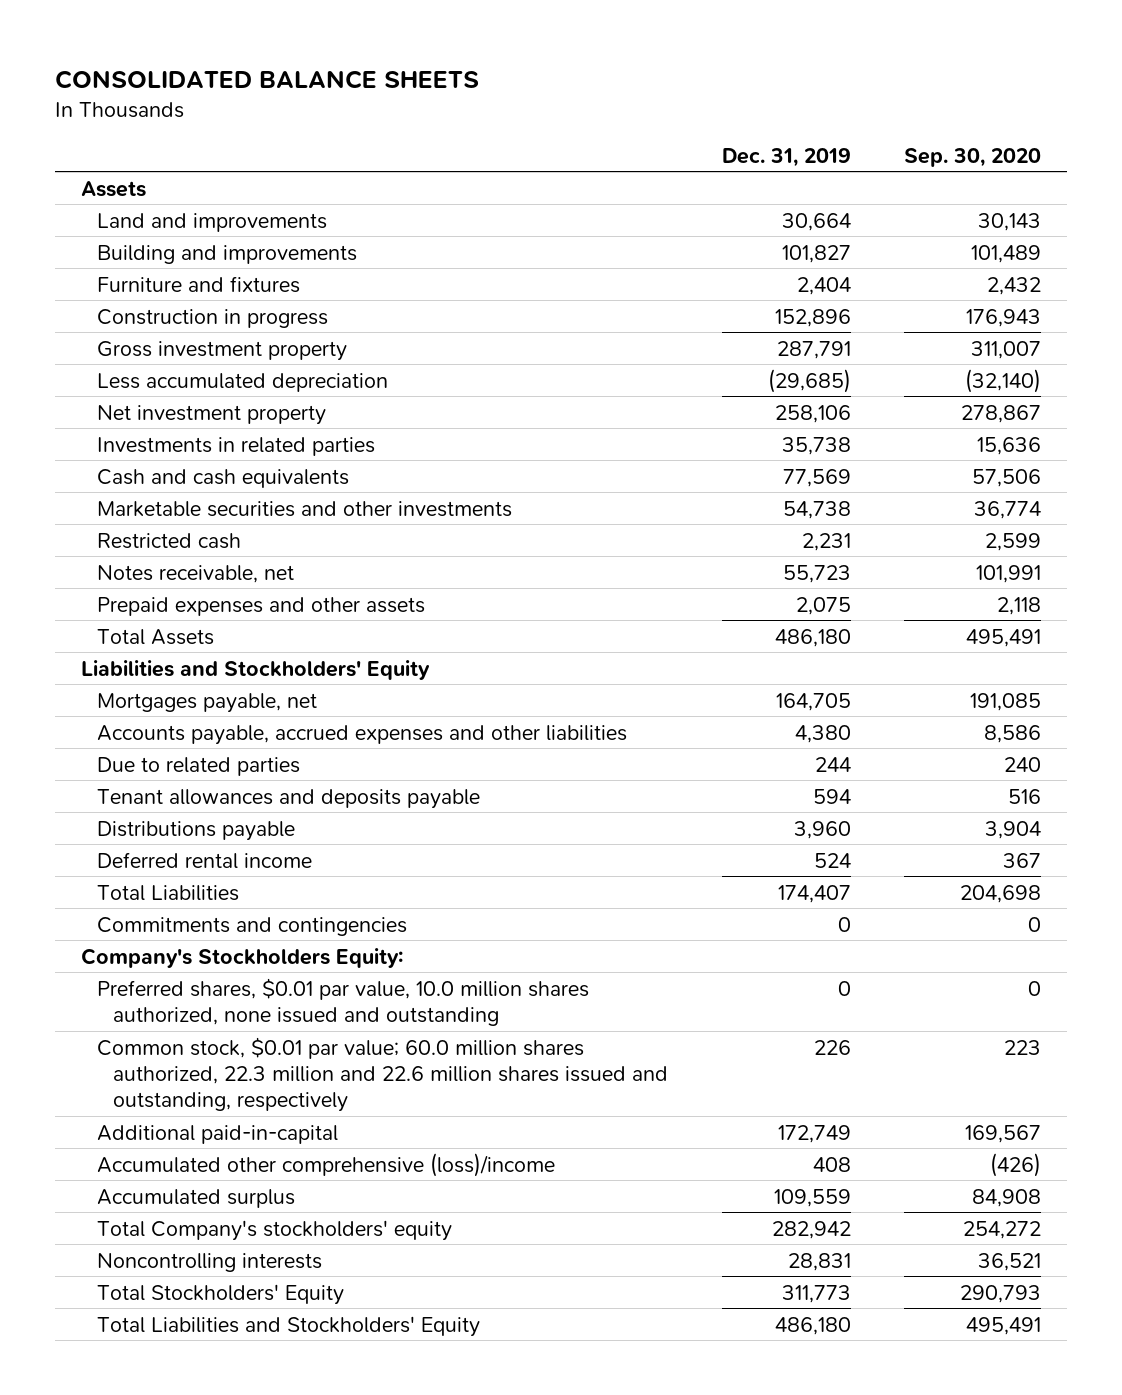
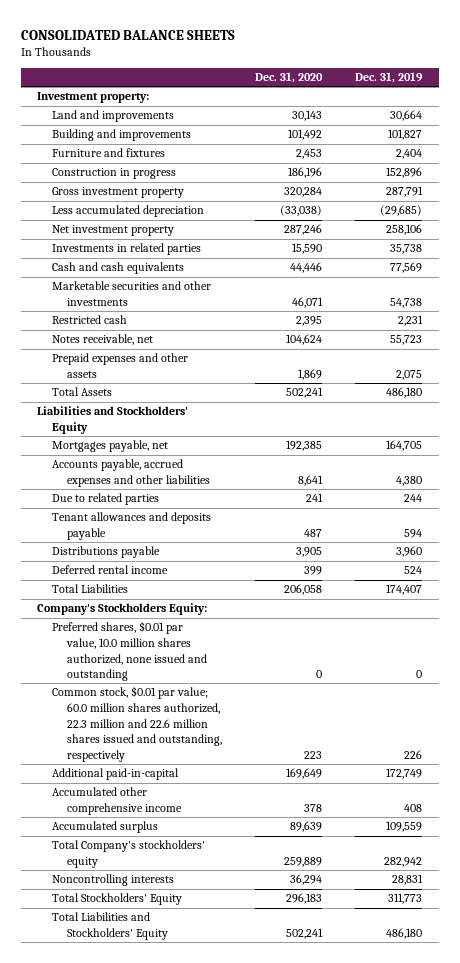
[903,147,1041,167] Sep. 30, 2020 -> none
none -> [255,72,324,84] Dec. 31, 2020
[81,180,147,197] Assets -> none
none -> [37,92,150,104] Investment property:
[97,916,408,936] Commitments and contingencies -> none
[97,1152,556,1177] Accumulated other comprehensive (loss)/income -> [52,787,182,815] Accumulated other comprehensive income

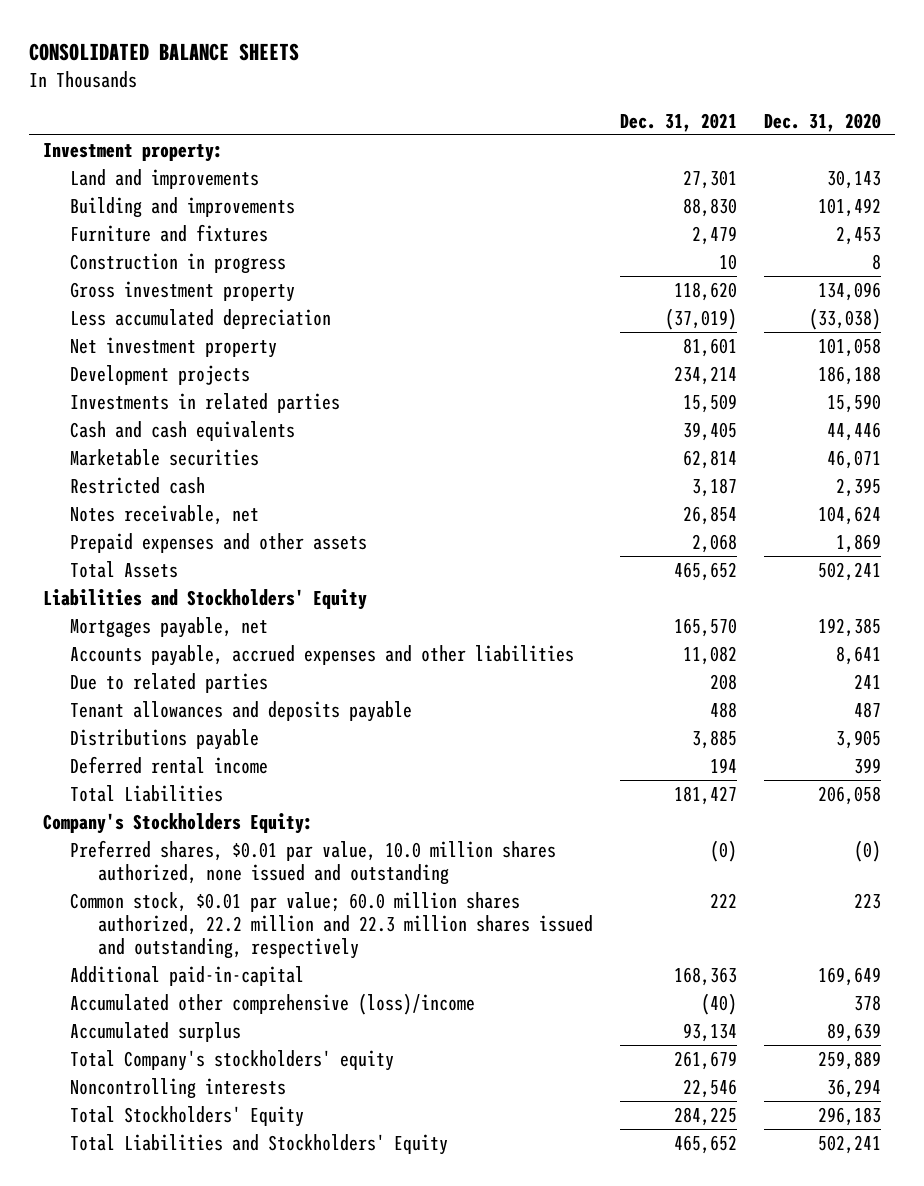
[355,72,424,84] Dec. 31, 2019 -> none
none -> [620,112,738,132] Dec. 31, 2021
[288,167,323,179] 186,196 -> [872,253,882,270] 8
[284,187,323,198] 320,284 -> [818,281,882,301] 134,096
[284,224,323,236] 287,246 -> [818,337,882,357] 101,058
none -> [70,364,251,385] Development projects
[52,281,212,306] Marketable securities and other investments -> [70,448,260,466] Marketable securities
[316,670,323,679] 0 -> [854,839,882,862] (0)
[52,686,222,762] Common stock, $0.01 par value; 60.0 million shares authorized, 22.3 million and 22.6 million shares issued and outstanding, respectively -> [70,891,594,959] Common stock, $0.01 par value; 60.0 million shares authorized, 22.2 million and 22.3 million shares issued and outstanding, respectively
[52,787,182,815] Accumulated other comprehensive income -> [70,992,476,1015] Accumulated other comprehensive (loss)/income

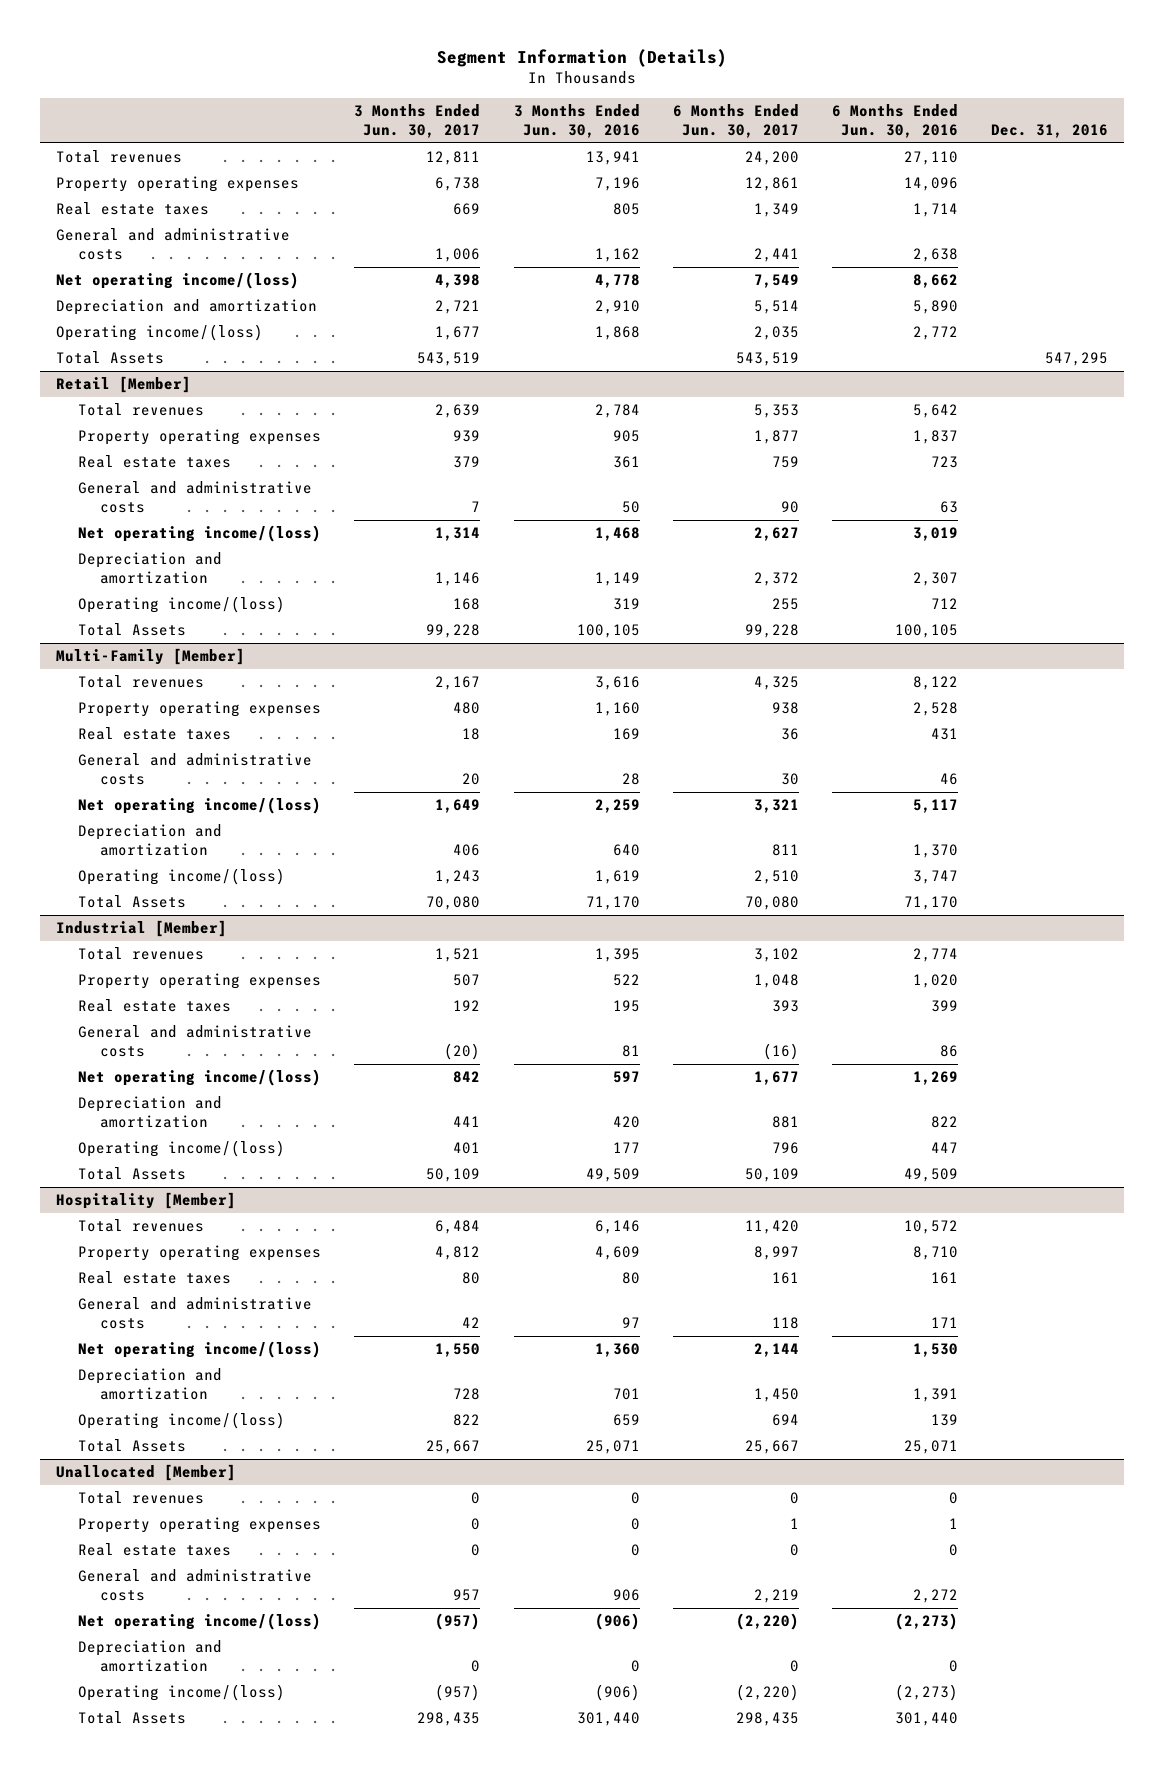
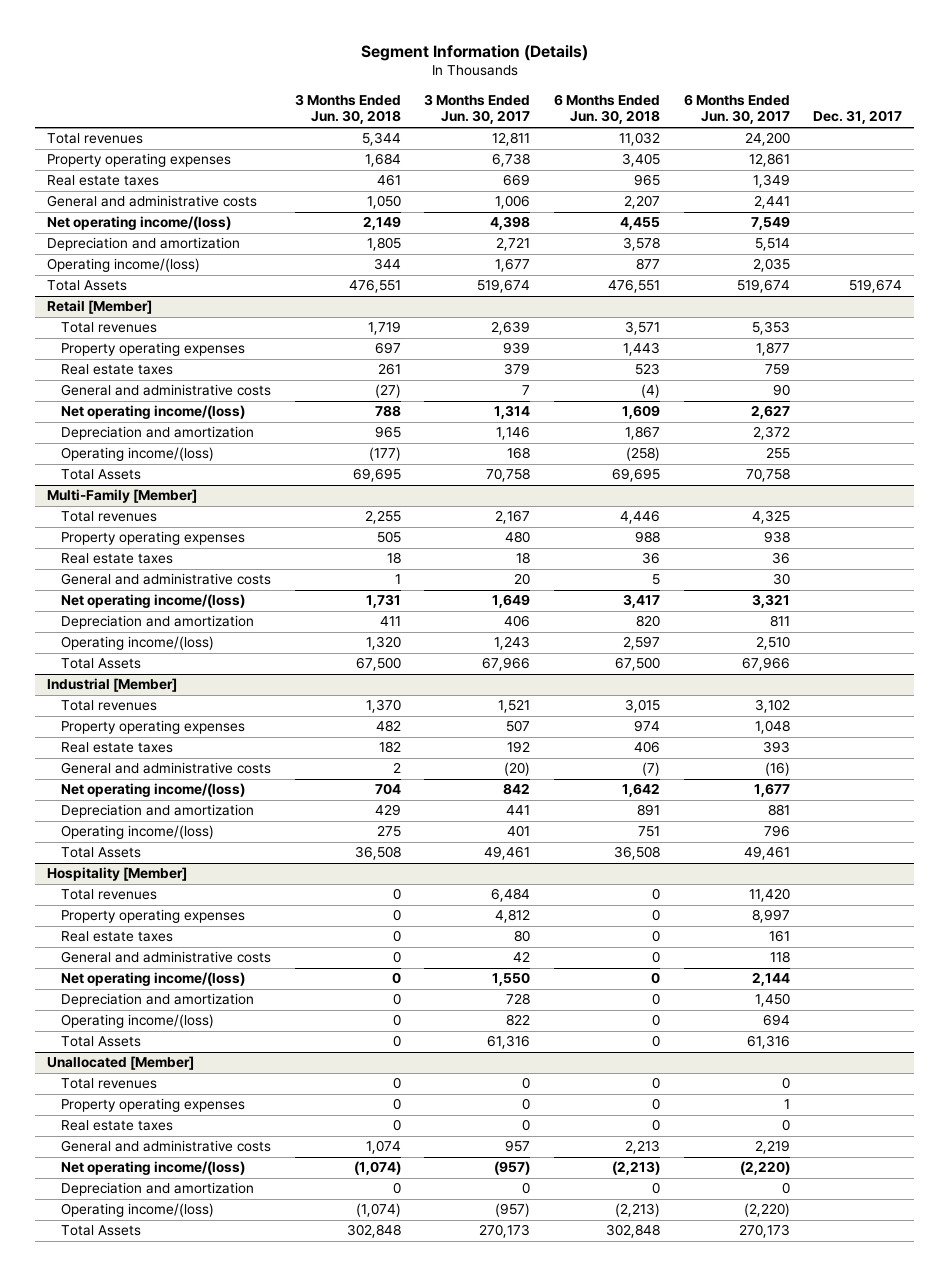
[513,104,640,139] 3 Months Ended Jun. 30, 2016 -> none
[831,104,958,139] 6 Months Ended Jun. 30, 2016 -> none
[990,124,1108,139] Dec. 31, 2016 -> none
none -> [294,93,401,125] 3 Months Ended Jun. 30, 2018
none -> [554,93,661,125] 6 Months Ended Jun. 30, 2018
none -> [813,110,903,125] Dec. 31, 2017
[417,352,481,367] 543,519 -> [477,279,531,294] 519,674
[735,352,799,367] 543,519 -> [736,279,790,294] 519,674
[426,624,481,639] 99,228 -> [486,468,531,483] 70,758
[744,624,799,639] 99,228 -> [745,468,790,483] 70,758
[426,896,481,911] 70,080 -> [482,657,531,672] 67,966
[744,896,799,911] 70,080 -> [741,657,790,672] 67,966
[426,1168,481,1183] 50,109 -> [484,846,531,861] 49,461
[744,1168,799,1183] 50,109 -> [743,846,790,861] 49,461
[426,1440,481,1455] 25,667 -> [487,1035,531,1050] 61,316
[744,1440,799,1455] 25,667 -> [746,1035,790,1050] 61,316
[417,1712,481,1727] 298,435 -> [479,1224,531,1239] 270,173
[735,1712,799,1727] 298,435 -> [738,1224,790,1239] 270,173

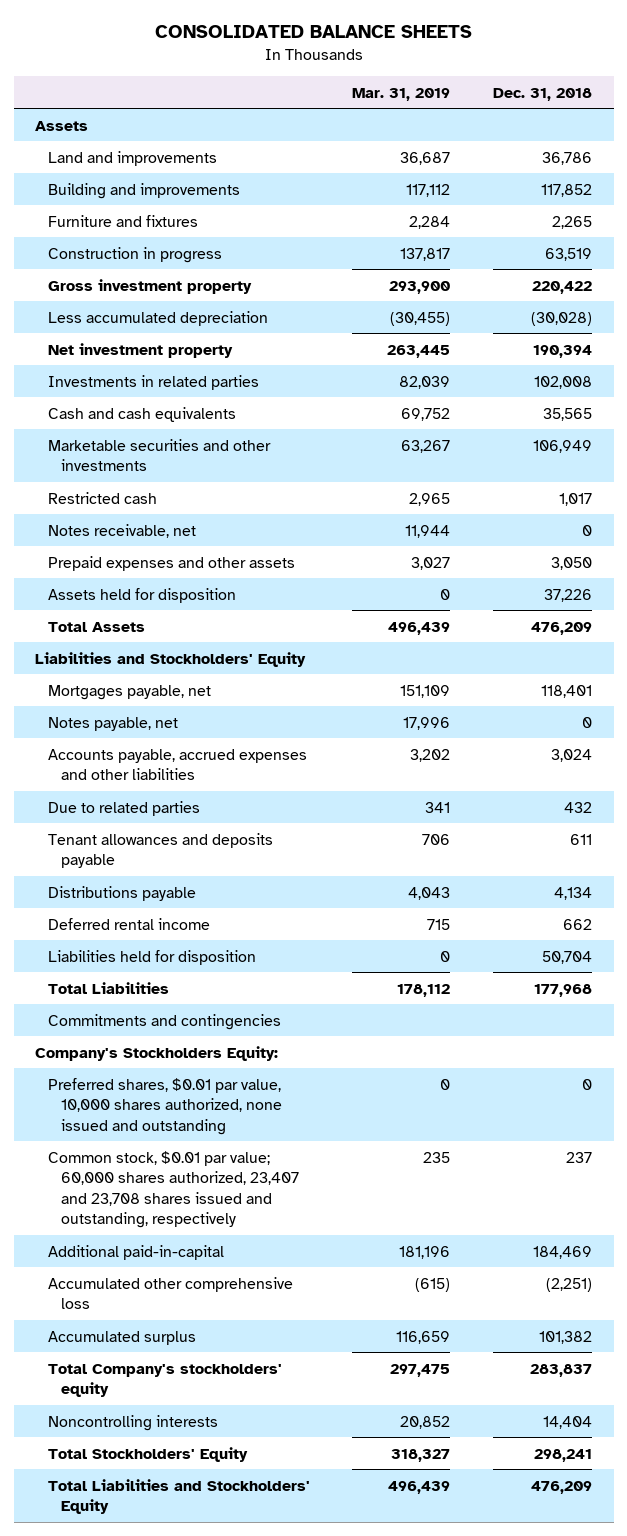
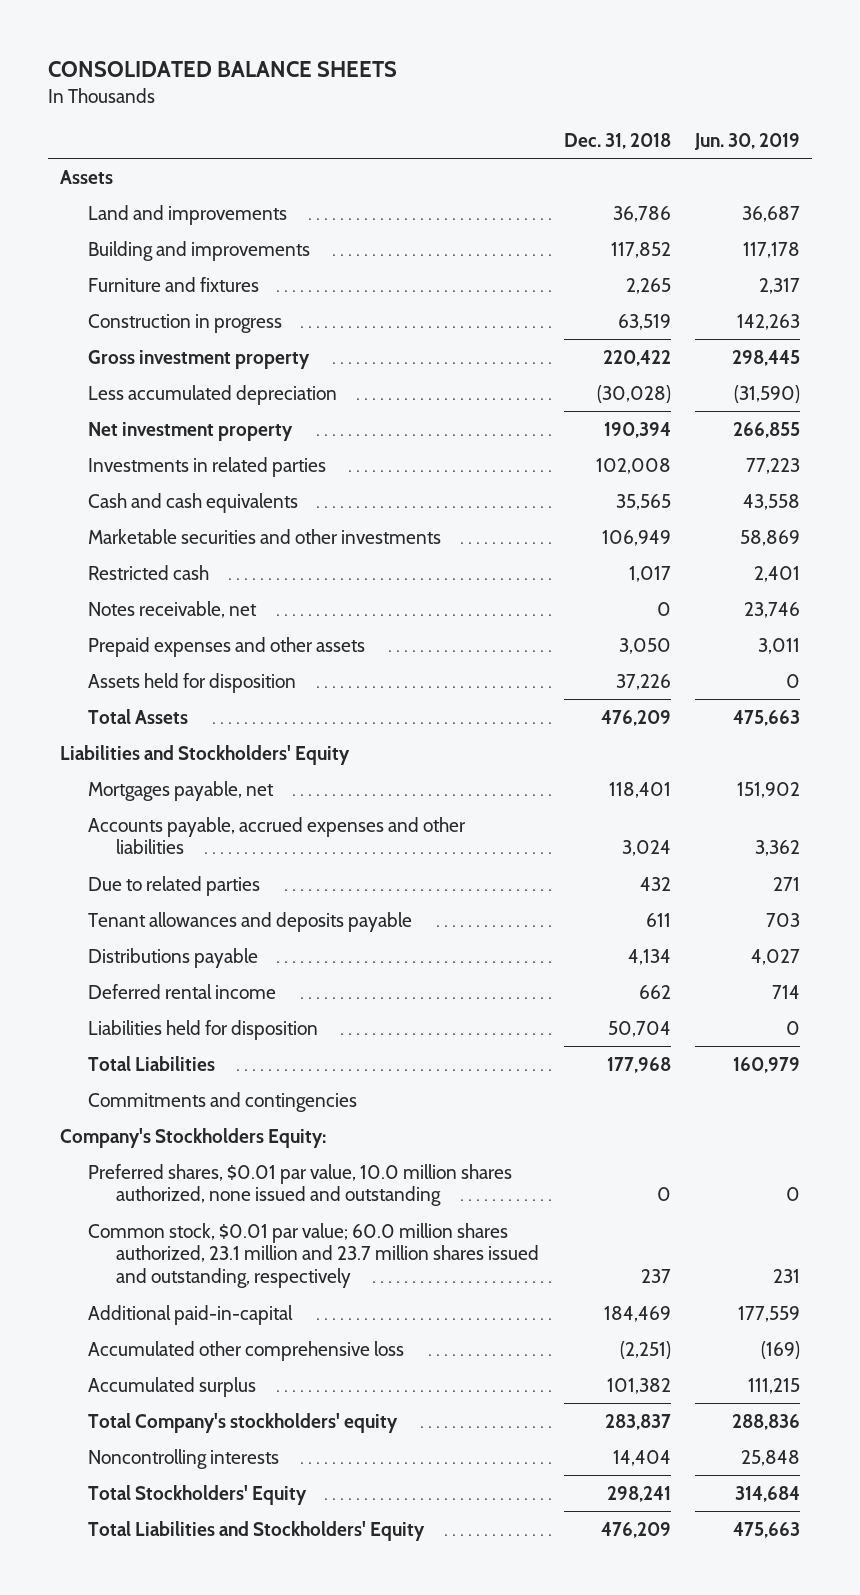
[352,87,451,101] Mar. 31, 2019 -> none
none -> [694,132,801,150] Jun. 30, 2019
[47,716,178,731] Notes payable, net -> none
[47,1077,282,1135] Preferred shares, $0.01 par value, 10,000 shares authorized, none issued and outstanding -> [88,1163,513,1207] Preferred shares, $0.01 par value, 10.0 million shares authorized, none issued and outstanding
[47,1150,299,1228] Common stock, $0.01 par value; 60,000 shares authorized, 23,407 and 23,708 shares issued and outstanding, respectively -> [88,1222,540,1289] Common stock, $0.01 par value; 60.0 million shares authorized, 23.1 million and 23.7 million shares issued and outstanding, respectively

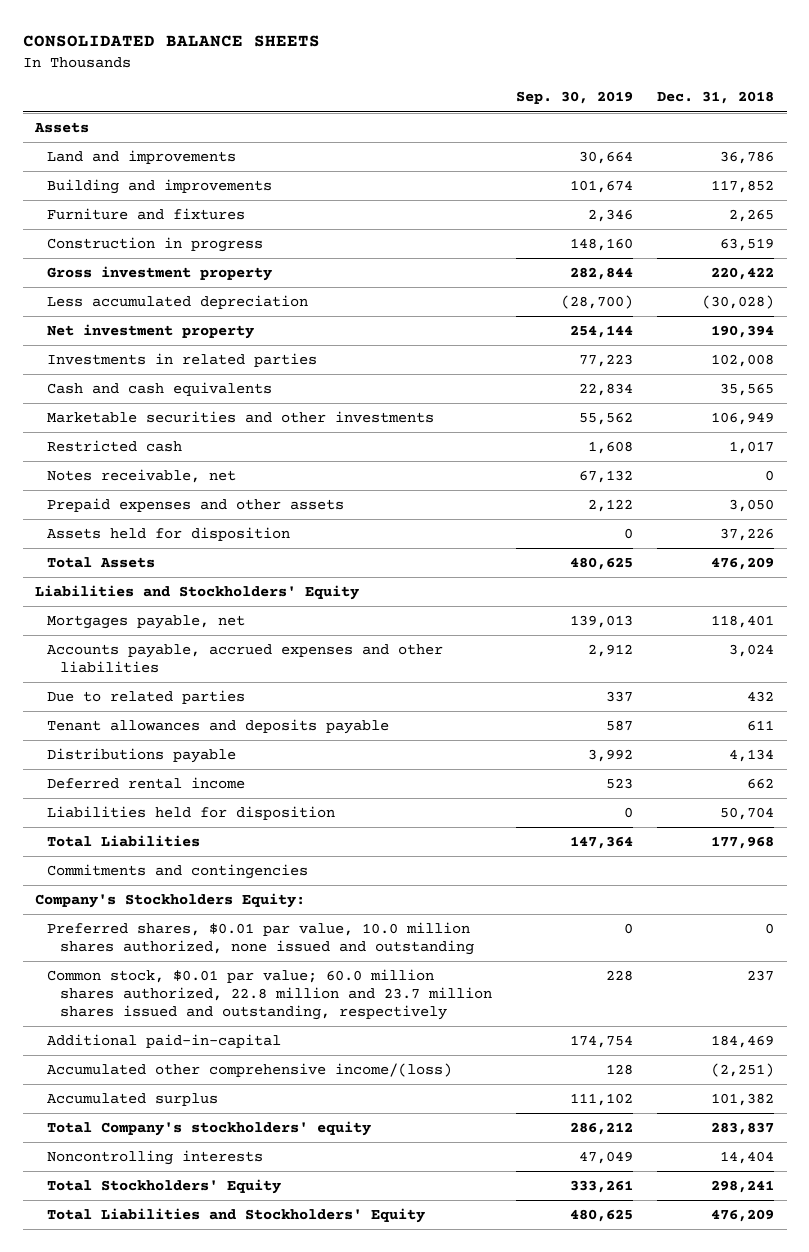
[694,132,801,150] Jun. 30, 2019 -> none
none -> [515,91,633,105] Sep. 30, 2019
[88,1222,540,1289] Common stock, $0.01 par value; 60.0 million shares authorized, 23.1 million and 23.7 million shares issued and outstanding, respectively -> [47,969,492,1020] Common stock, $0.01 par value; 60.0 million shares authorized, 22.8 million and 23.7 million shares issued and outstanding, respectively
[88,1340,405,1361] Accumulated other comprehensive loss -> [47,1063,453,1078] Accumulated other comprehensive income/(loss)

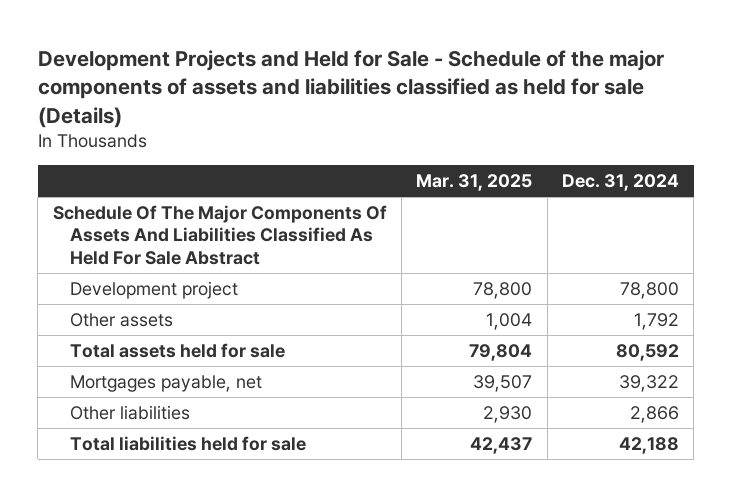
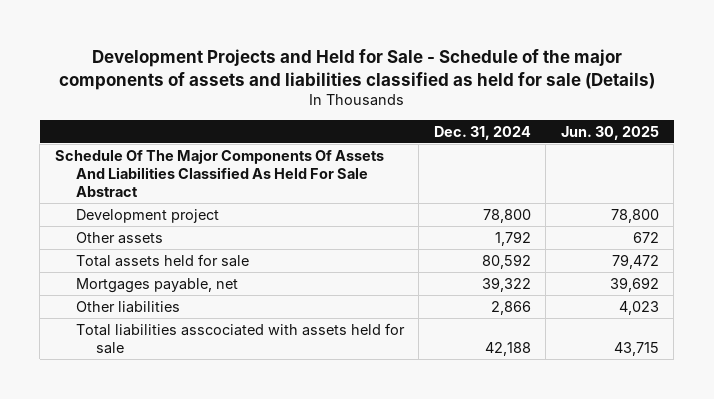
[416,174,533,192] Mar. 31, 2025 -> none
none -> [560,125,659,140] Jun. 30, 2025
[69,435,306,451] Total liabilities held for sale -> [75,322,405,354] Total liabilities asscociated with assets held for sale

